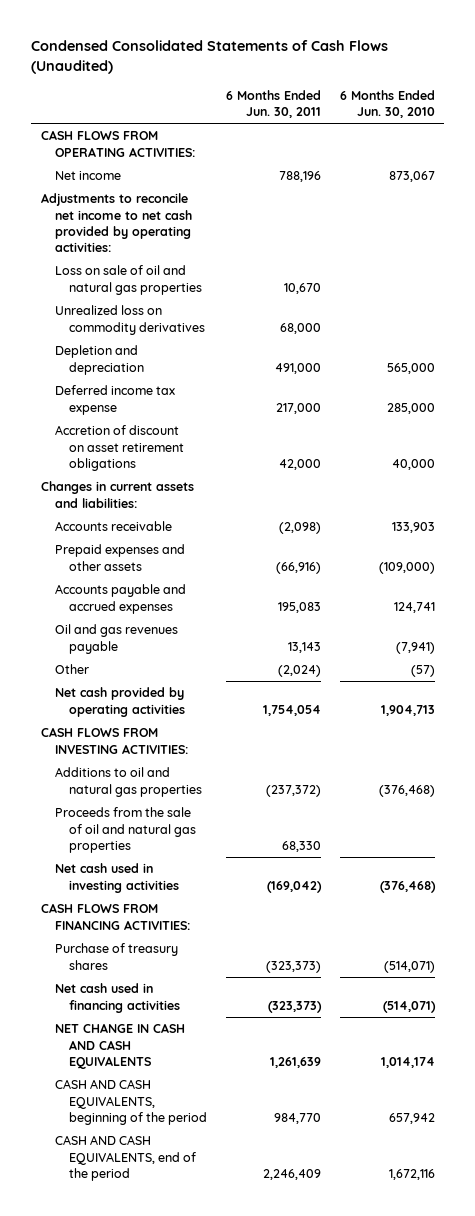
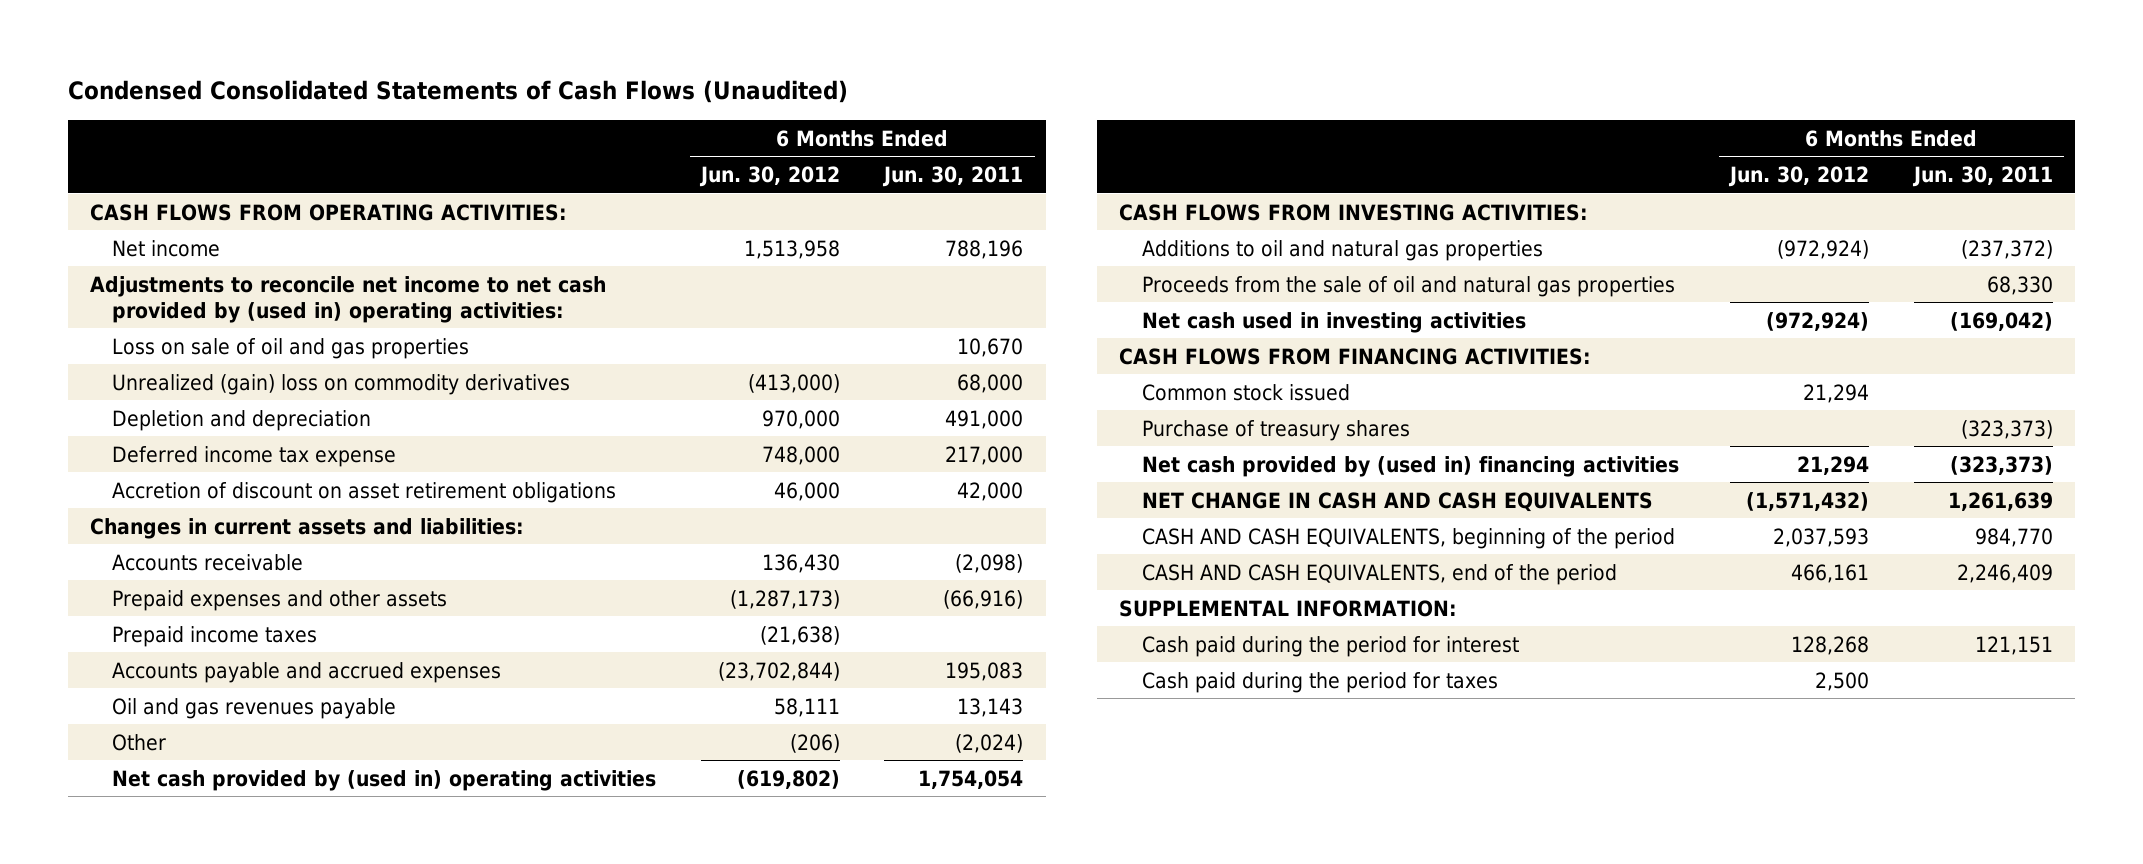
[339,89,435,119] 6 Months Ended Jun. 30, 2010 -> none
none -> [698,166,840,188] Jun. 30, 2012
[40,193,193,253] Adjustments to reconcile net income to net cash provided by operating activities: -> [89,275,606,323] Adjustments to reconcile net income to net cash provided by (used in) operating activities:
[55,265,203,295] Loss on sale of oil and natural gas properties -> [112,337,470,359] Loss on sale of oil and gas properties
[55,305,206,335] Unrealized loss on commodity derivatives -> [112,373,571,395] Unrealized (gain) loss on commodity derivatives
none -> [112,625,318,647] Prepaid income taxes
[55,687,186,717] Net cash provided by operating activities -> [112,769,657,791] Net cash provided by (used in) operating activities
none -> [1141,383,1350,401] Common stock issued
[55,983,181,1013] Net cash used in financing activities -> [1141,455,1679,477] Net cash provided by (used in) financing activities
none -> [1119,599,1458,617] SUPPLEMENTAL INFORMATION:
none -> [1141,635,1519,657] Cash paid during the period for interest
none -> [1141,671,1498,693] Cash paid during the period for taxes

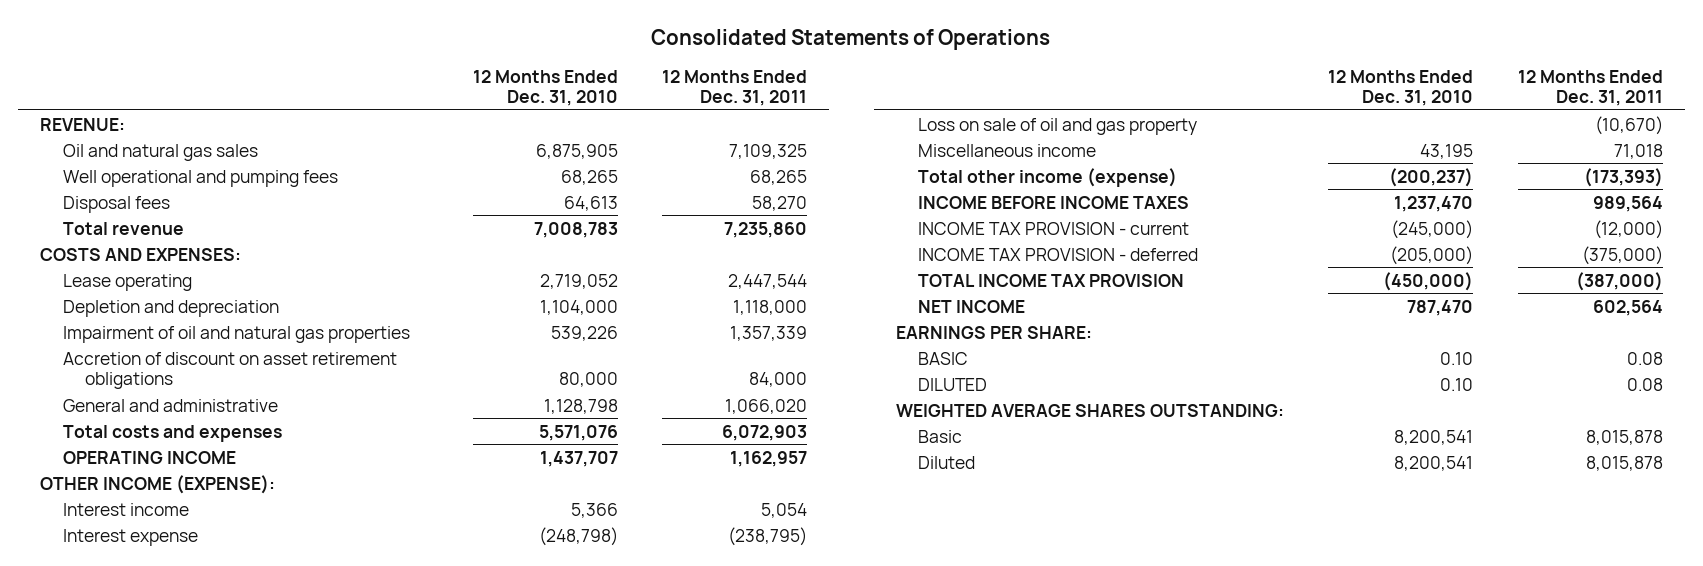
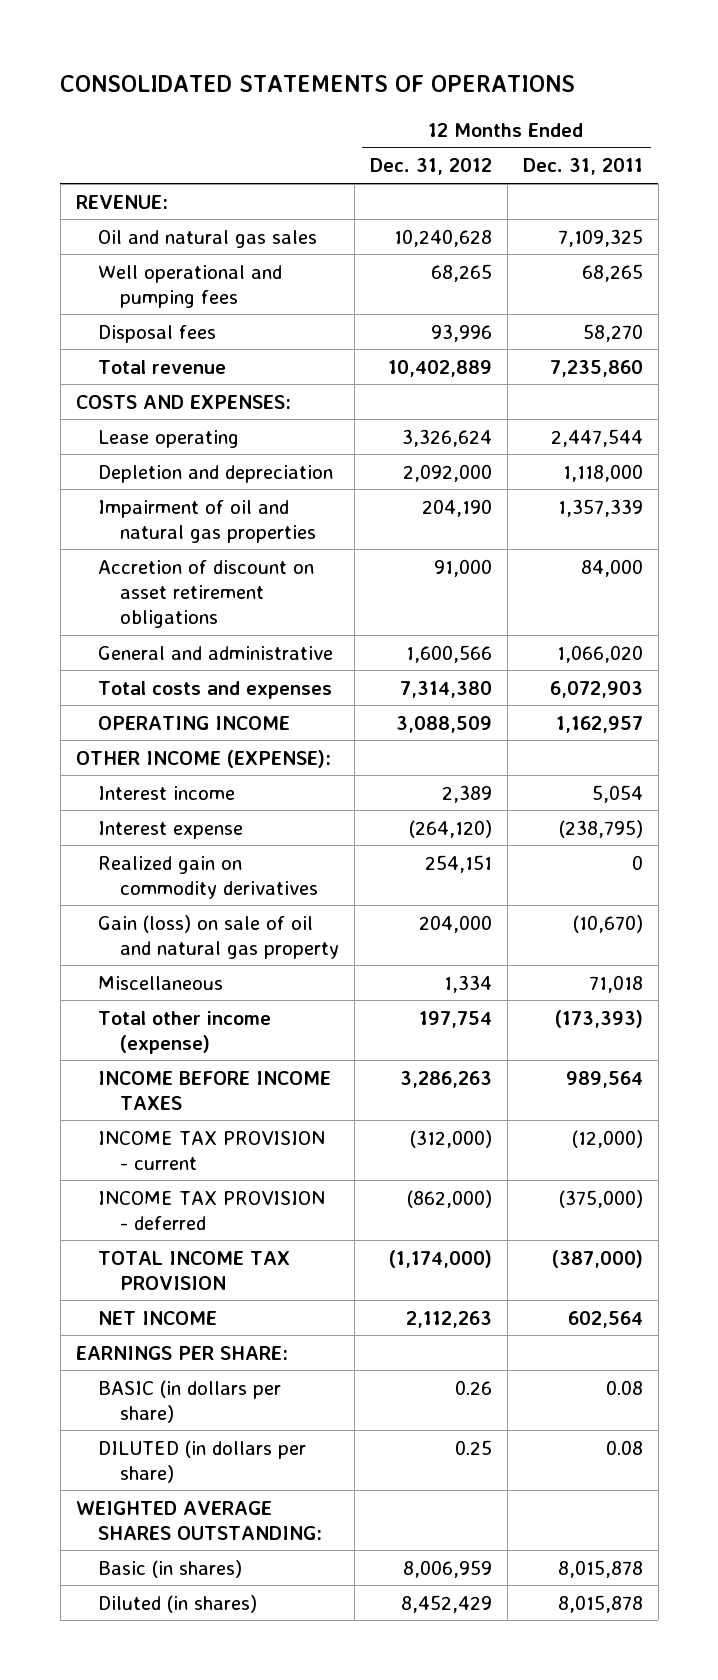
[651,29,1051,51] Consolidated Statements of Operations -> [60,74,576,92] CONSOLIDATED STATEMENTS OF OPERATIONS
[472,69,618,107] 12 Months Ended Dec. 31, 2010 -> none
none -> [369,158,492,176] Dec. 31, 2012
none -> [97,855,318,899] Realized gain on commodity derivatives
[918,117,1198,135] Loss on sale of oil and gas property -> [97,914,339,959] Gain (loss) on sale of oil and natural gas property
[918,143,1097,157] Miscellaneous income -> [97,975,223,990] Miscellaneous
[918,351,969,365] BASIC -> [97,1379,281,1423] BASIC (in dollars per share)
[918,377,988,391] DILUTED -> [97,1439,306,1483] DILUTED (in dollars per share)
[918,429,963,443] Basic -> [97,1559,242,1578] Basic (in shares)
[918,455,976,469] Diluted -> [97,1594,257,1613] Diluted (in shares)

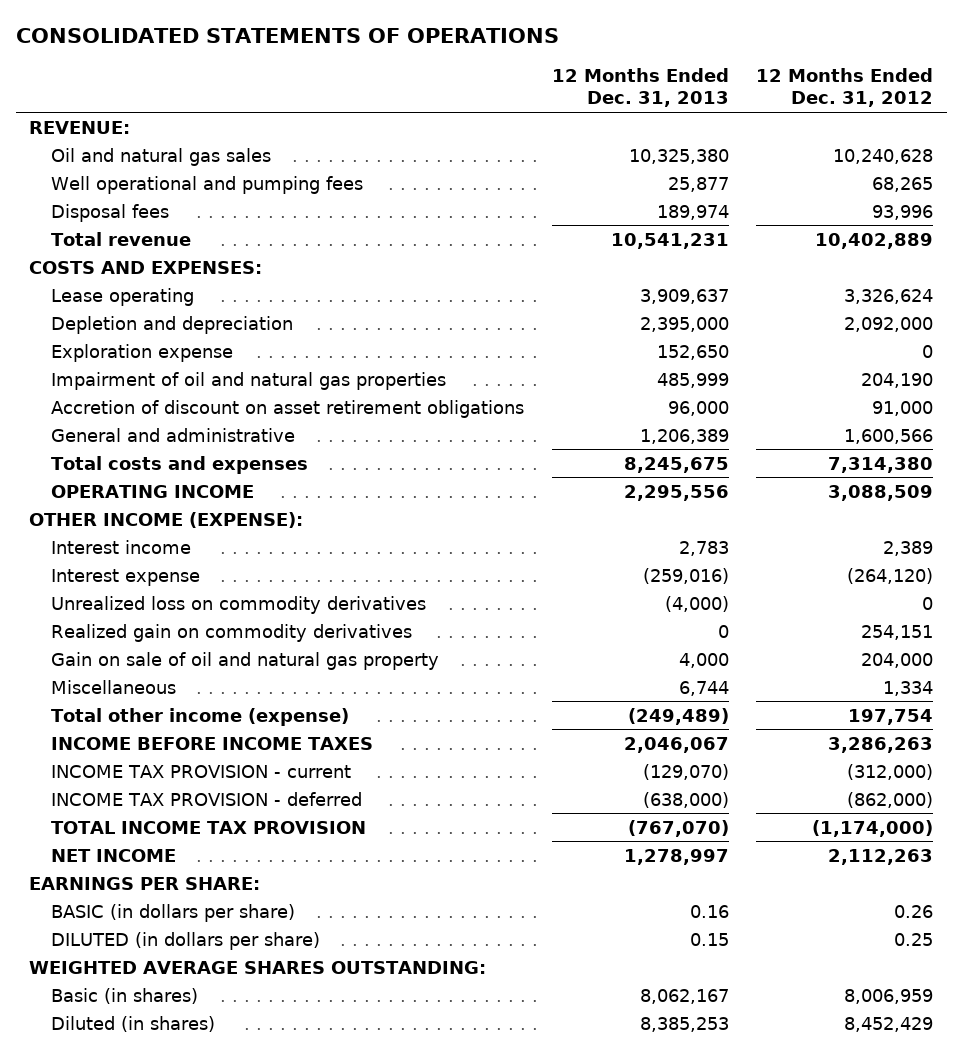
[522,158,643,176] Dec. 31, 2011 -> none
none -> [551,68,729,108] 12 Months Ended Dec. 31, 2013
none -> [51,343,234,362] Exploration expense
none -> [51,595,427,614] Unrealized loss on commodity derivatives
[97,914,339,959] Gain (loss) on sale of oil and natural gas property -> [51,651,440,670] Gain on sale of oil and natural gas property

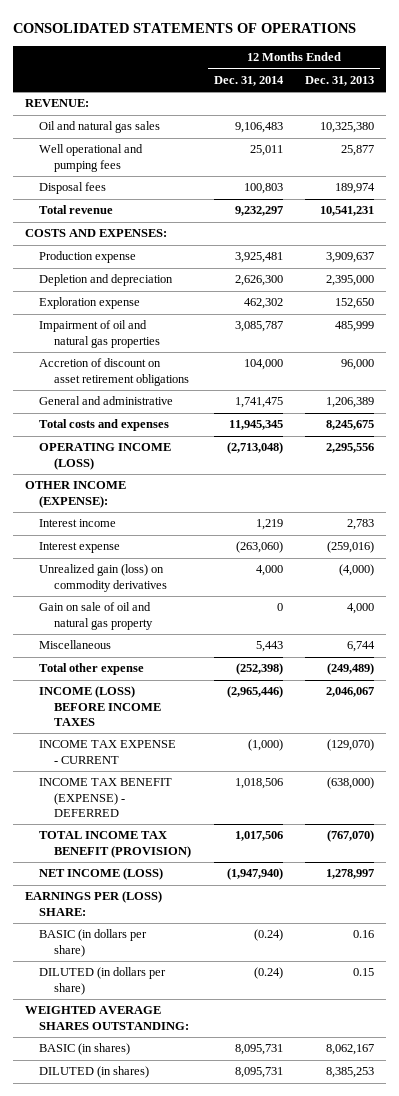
[755,68,933,108] 12 Months Ended Dec. 31, 2012 -> none
none -> [213,75,284,86] Dec. 31, 2014
[51,287,195,306] Lease operating -> [39,251,137,264] Production expense
[51,484,255,498] OPERATING INCOME -> [39,443,172,470] OPERATING INCOME (LOSS)
[51,623,413,642] Realized gain on commodity derivatives -> none
[51,595,427,614] Unrealized loss on commodity derivatives -> [39,564,168,592] Unrealized gain (loss) on commodity derivatives
[51,707,350,726] Total other income (expense) -> [39,663,145,676] Total other expense
[51,736,374,750] INCOME BEFORE INCOME TAXES -> [39,686,162,727] INCOME (LOSS) BEFORE INCOME TAXES
[51,764,352,778] INCOME TAX PROVISION - current -> [39,740,177,764] INCOME TAX EXPENSE - CURRENT
[51,791,363,806] INCOME TAX PROVISION - deferred -> [39,778,173,818] INCOME TAX BENEFIT (EXPENSE) - DEFERRED
[51,820,367,834] TOTAL INCOME TAX PROVISION -> [39,831,192,858] TOTAL INCOME TAX BENEFIT (PROVISION)
[51,848,177,862] NET INCOME -> [39,868,164,881] NET INCOME (LOSS)
[29,876,261,890] EARNINGS PER SHARE: -> [24,891,162,916] EARNINGS PER (LOSS) SHARE:
[51,987,199,1004] Basic (in shares) -> [39,1043,131,1056] BASIC (in shares)
[51,1015,216,1032] Diluted (in shares) -> [39,1066,150,1079] DILUTED (in shares)

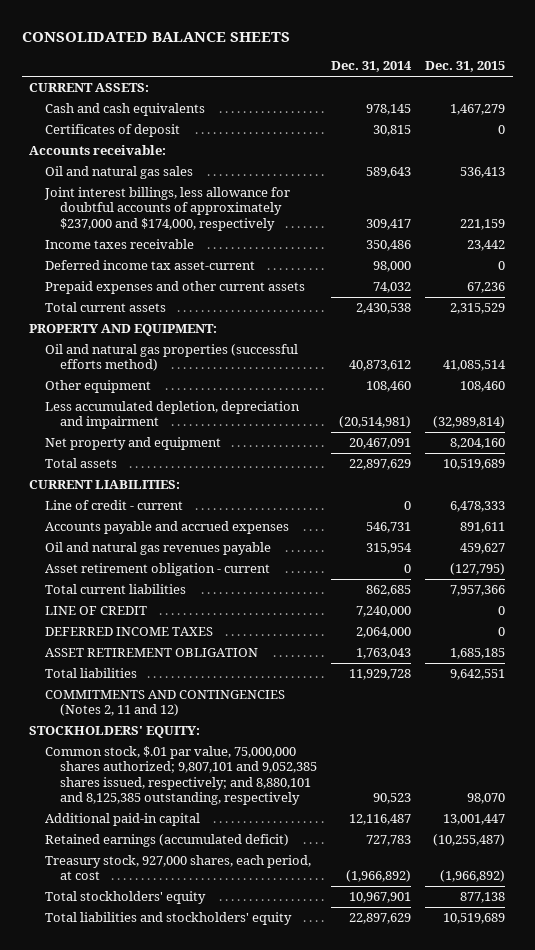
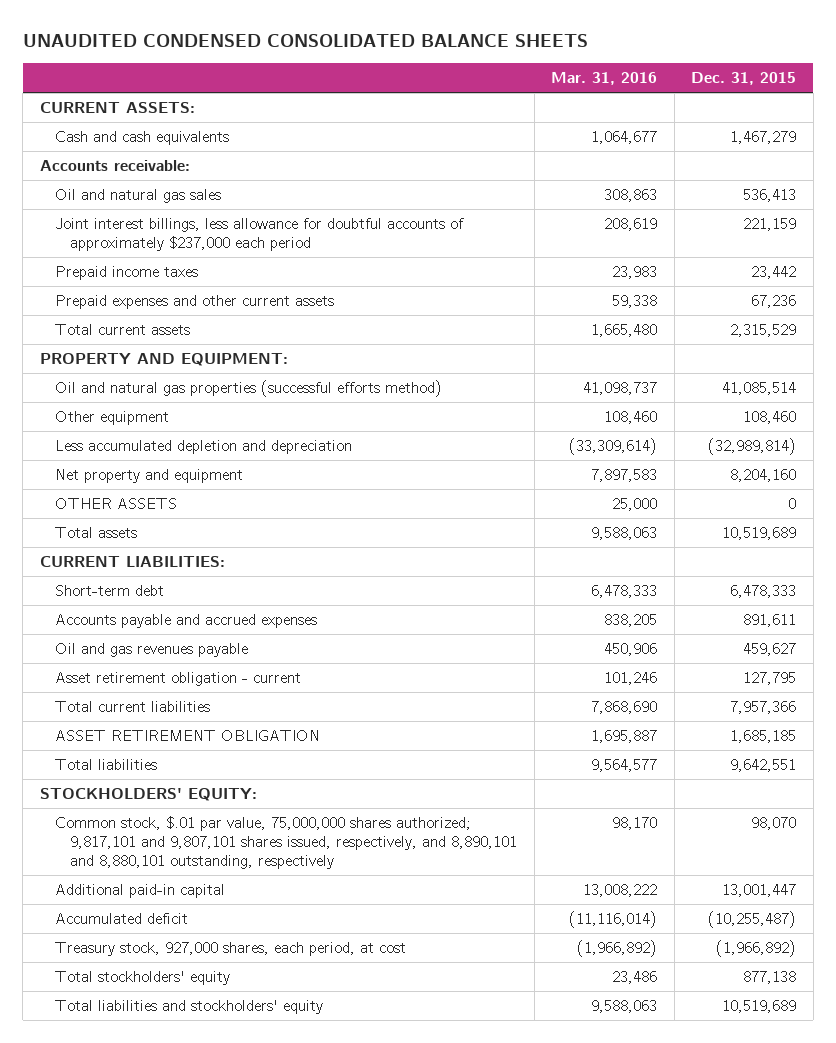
[22,32,291,43] CONSOLIDATED BALANCE SHEETS -> [22,34,588,48] UNAUDITED CONDENSED CONSOLIDATED BALANCE SHEETS
[331,61,413,73] Dec. 31, 2014 -> none
none -> [551,72,658,86] Mar. 31, 2016
[44,124,180,138] Certificates of deposit -> none
[44,260,255,271] Deferred income tax asset-current -> none
[43,187,290,231] Joint interest billings, less allowance for doubtful accounts of approximately $237,000 and $174,000, respectively -> [55,218,465,251] Joint interest billings, less allowance for doubtful accounts of approximately $237,000 each period
[44,239,194,250] Income taxes receivable -> [55,266,199,281] Prepaid income taxes
[44,401,300,430] Less accumulated depletion, depreciation and impairment -> [55,440,353,455] Less accumulated depletion and depreciation
none -> [55,498,178,510] OTHER ASSETS
[44,500,183,511] Line of credit - current -> [55,585,165,597] Short-term debt
[44,542,271,556] Oil and natural gas revenues payable -> [55,643,249,658] Oil and gas revenues payable
[450,563,506,576] (127,795) -> [743,672,797,686] 127,795
[44,606,147,616] LINE OF CREDIT -> none
[44,627,213,637] DEFERRED INCOME TAXES -> none
[44,690,285,717] COMMITMENTS AND CONTINGENCIES (Notes 2, 11 and 12) -> none
[44,746,317,805] Common stock, $.01 par value, 75,000,000 shares authorized; 9,807,101 and 9,052,385 shares issued, respectively; and 8,880,101 and 8,125,385 outstanding, respectively -> [55,816,518,869] Common stock, $.01 par value, 75,000,000 shares authorized; 9,817,101 and 9,807,101 shares issued, respectively, and 8,890,101 and 8,880,101 outstanding, respectively
[44,834,289,848] Retained earnings (accumulated deficit) -> [55,913,189,925] Accumulated deficit

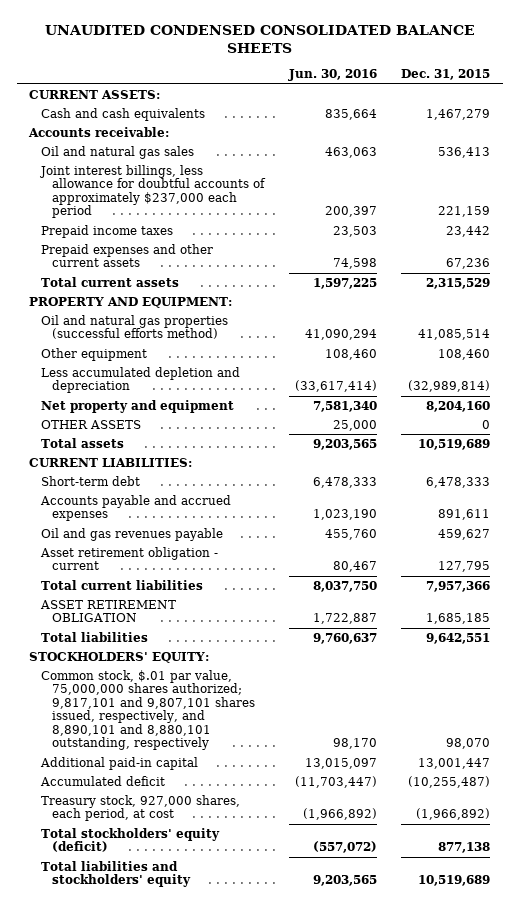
[551,72,658,86] Mar. 31, 2016 -> none
none -> [287,69,377,82] Jun. 30, 2016
[55,971,231,986] Total stockholders' equity -> [40,827,220,853] Total stockholders' equity (deficit)

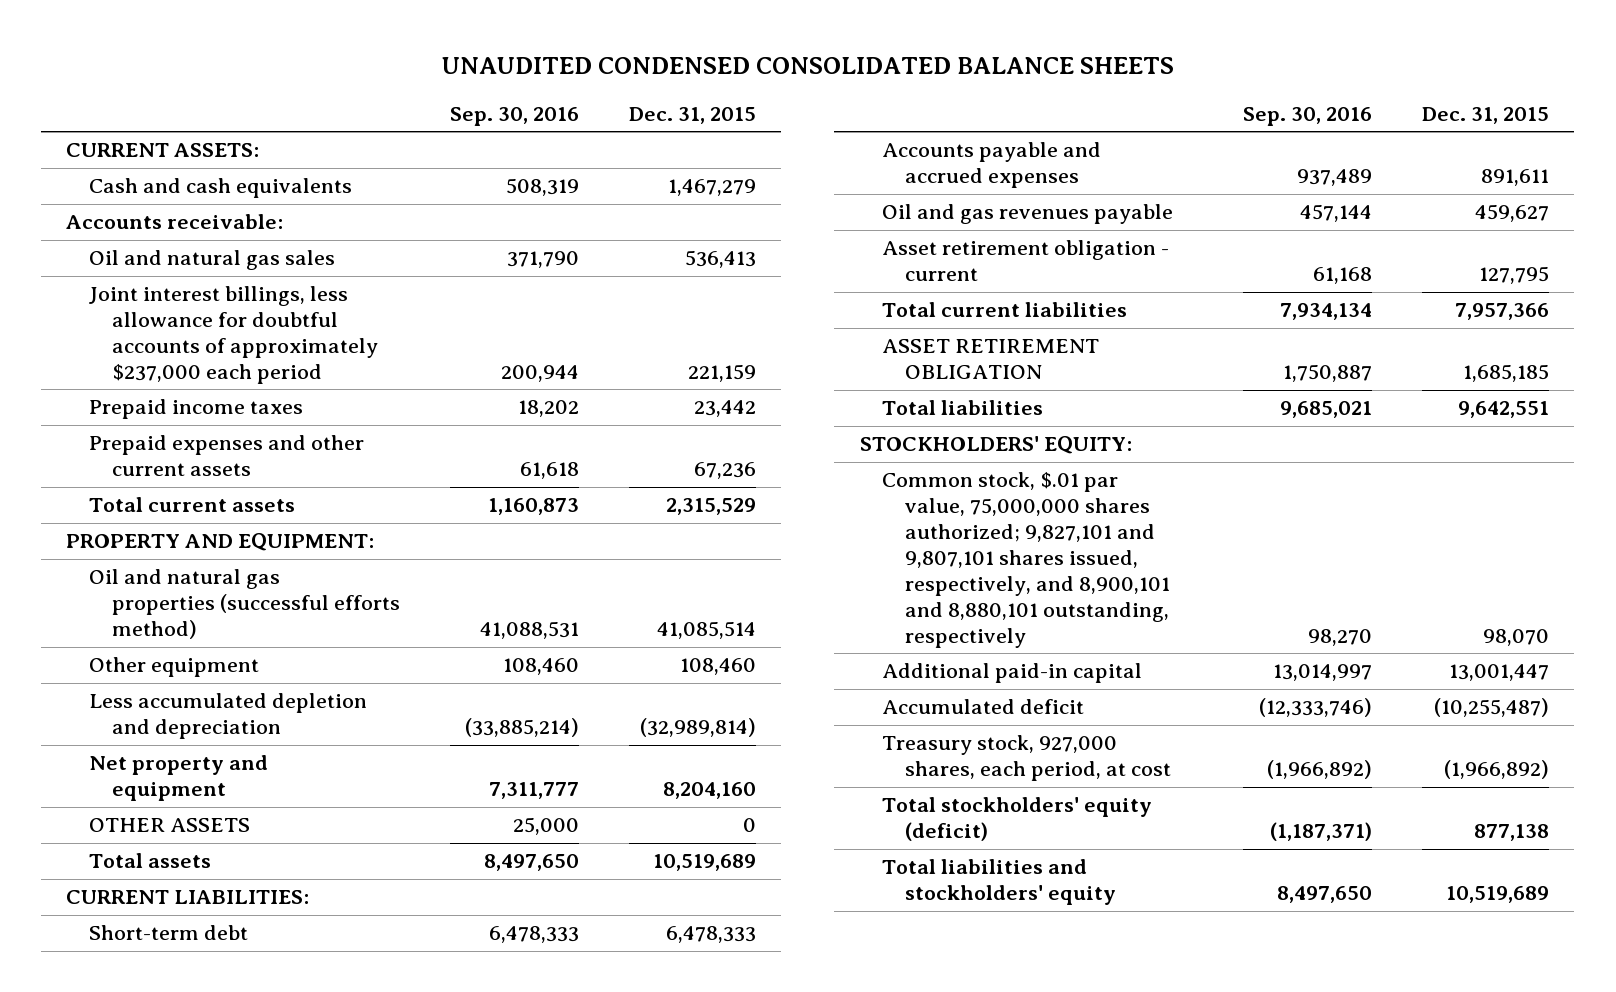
[287,69,377,82] Jun. 30, 2016 -> none
none -> [449,106,579,126] Sep. 30, 2016
[40,669,255,751] Common stock, $.01 par value, 75,000,000 shares authorized; 9,817,101 and 9,807,101 shares issued, respectively, and 8,890,101 and 8,880,101 outstanding, respectively -> [882,472,1170,648] Common stock, $.01 par value, 75,000,000 shares authorized; 9,827,101 and 9,807,101 shares issued, respectively, and 8,900,101 and 8,880,101 outstanding, respectively

